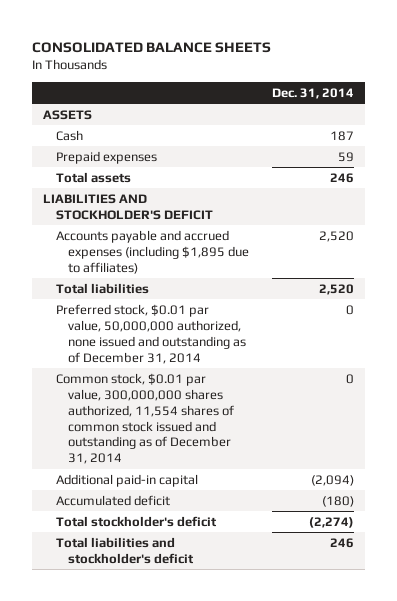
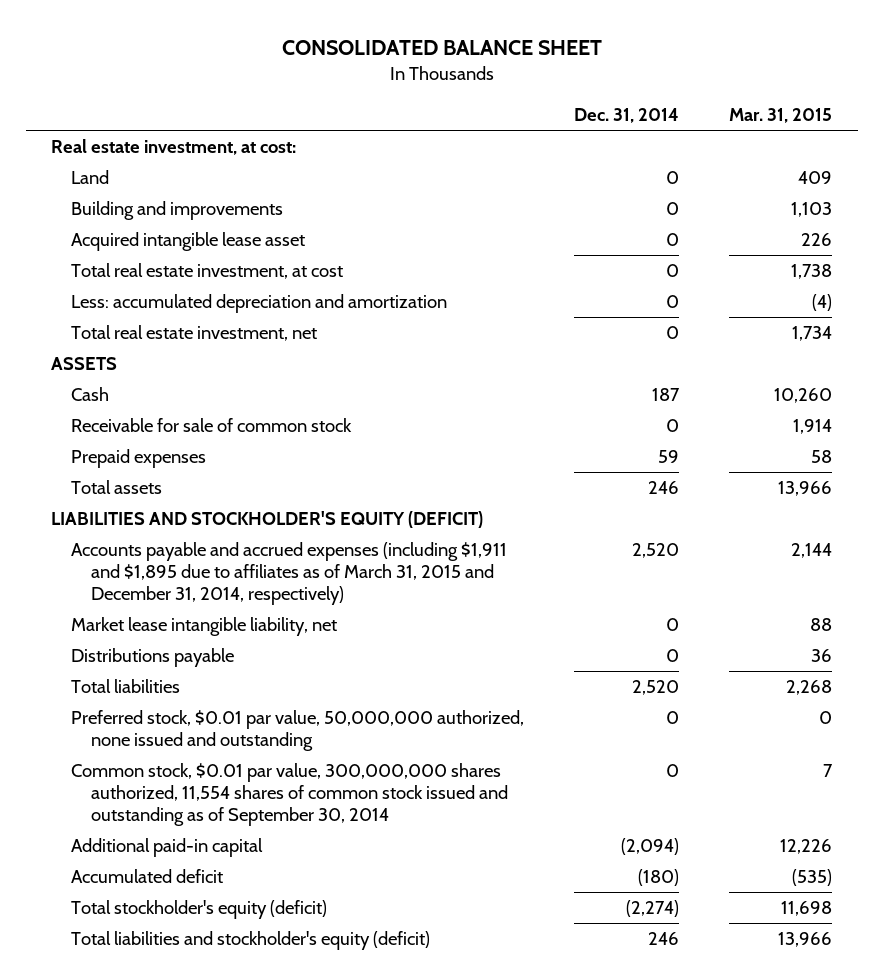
[31,41,271,53] CONSOLIDATED BALANCE SHEETS -> [281,40,602,56] CONSOLIDATED BALANCE SHEET
none -> [729,108,833,124] Mar. 31, 2015
none -> [51,139,297,156] Real estate investment, at cost:
none -> [71,170,110,185] Land
none -> [71,201,284,221] Building and improvements
none -> [71,232,306,252] Acquired intangible lease asset
none -> [71,263,344,280] Total real estate investment, at cost
none -> [71,294,448,314] Less: accumulated depreciation and amortization
none -> [71,325,318,342] Total real estate investment, net
none -> [71,418,353,433] Receivable for sale of common stock
[43,193,213,220] LIABILITIES AND STOCKHOLDER'S DEFICIT -> [51,511,484,529] LIABILITIES AND STOCKHOLDER'S EQUITY (DEFICIT)
[55,229,250,274] Accounts payable and accrued expenses (including $1,895 due to affiliates) -> [71,542,508,605] Accounts payable and accrued expenses (including $1,911 and $1,895 due to affiliates as of March 31, 2015 and December 31, 2014, respectively)
none -> [71,617,338,637] Market lease intangible liability, net
none -> [71,648,235,668] Distributions payable
[55,303,247,364] Preferred stock, $0.01 par value, 50,000,000 authorized, none issued and outstanding as of December 31, 2014 -> [71,710,525,751] Preferred stock, $0.01 par value, 50,000,000 authorized, none issued and outstanding
[55,372,235,465] Common stock, $0.01 par value, 300,000,000 shares authorized, 11,554 shares of common stock issued and outstanding as of December 31, 2014 -> [71,763,509,826] Common stock, $0.01 par value, 300,000,000 shares authorized, 11,554 shares of common stock issued and outstanding as of September 30, 2014
[55,515,217,527] Total stockholder's deficit -> [71,900,328,920] Total stockholder's equity (deficit)
[55,536,195,564] Total liabilities and stockholder's deficit -> [71,931,431,951] Total liabilities and stockholder's equity (deficit)

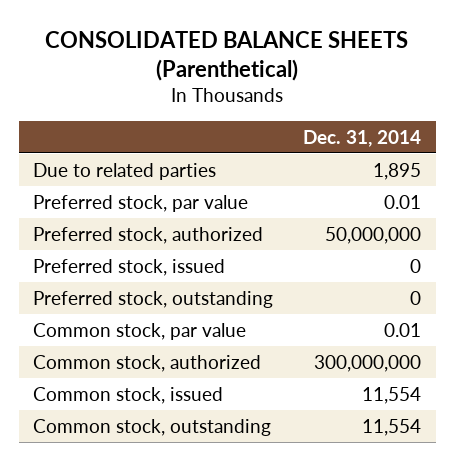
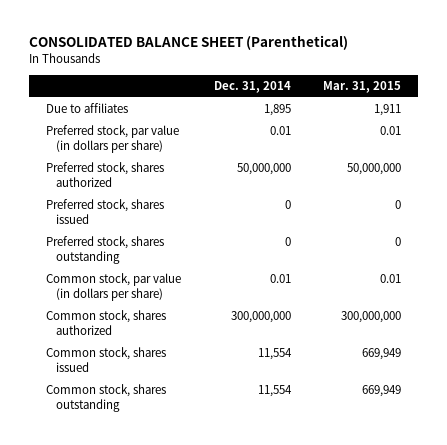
[45,30,409,81] CONSOLIDATED BALANCE SHEETS (Parenthetical) -> [29,35,349,51] CONSOLIDATED BALANCE SHEET (Parenthetical)
none -> [323,80,402,93] Mar. 31, 2015
[33,162,217,180] Due to related parties -> [45,103,128,114] Due to affiliates
[33,194,249,212] Preferred stock, par value -> [45,125,179,154] Preferred stock, par value (in dollars per share)
[33,226,264,244] Preferred stock, authorized -> [45,162,164,188] Preferred stock, shares authorized
[33,258,226,276] Preferred stock, issued -> [45,199,164,225] Preferred stock, shares issued
[33,290,274,308] Preferred stock, outstanding -> [45,236,164,265] Preferred stock, shares outstanding
[33,322,247,340] Common stock, par value -> [45,273,181,302] Common stock, par value (in dollars per share)
[33,354,262,372] Common stock, authorized -> [45,310,166,336] Common stock, shares authorized
[33,386,224,404] Common stock, issued -> [45,347,166,373] Common stock, shares issued
[33,418,272,436] Common stock, outstanding -> [45,384,166,413] Common stock, shares outstanding

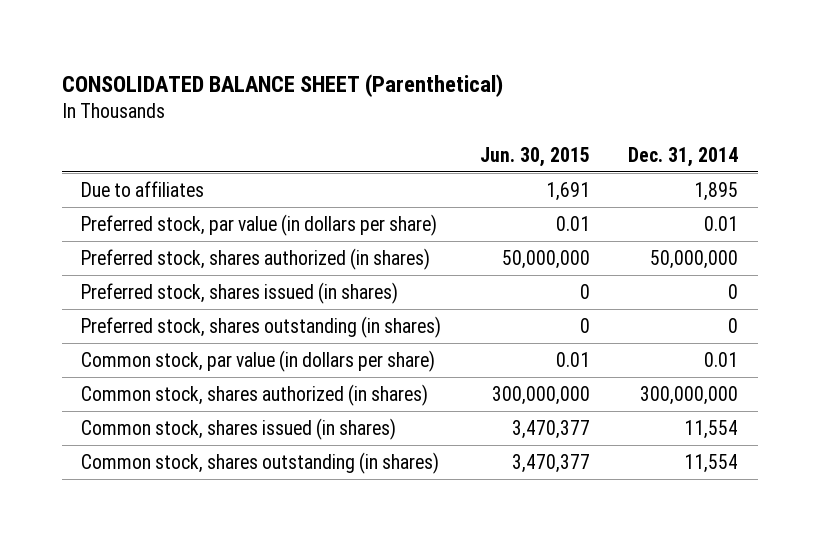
[323,80,402,93] Mar. 31, 2015 -> none
none -> [479,146,590,167] Jun. 30, 2015
[45,162,164,188] Preferred stock, shares authorized -> [81,247,431,270] Preferred stock, shares authorized (in shares)
[45,199,164,225] Preferred stock, shares issued -> [81,281,399,304] Preferred stock, shares issued (in shares)
[45,236,164,265] Preferred stock, shares outstanding -> [81,315,442,338] Preferred stock, shares outstanding (in shares)
[45,310,166,336] Common stock, shares authorized -> [81,383,429,406] Common stock, shares authorized (in shares)
[45,347,166,373] Common stock, shares issued -> [81,417,397,440] Common stock, shares issued (in shares)
[45,384,166,413] Common stock, shares outstanding -> [81,451,440,474] Common stock, shares outstanding (in shares)

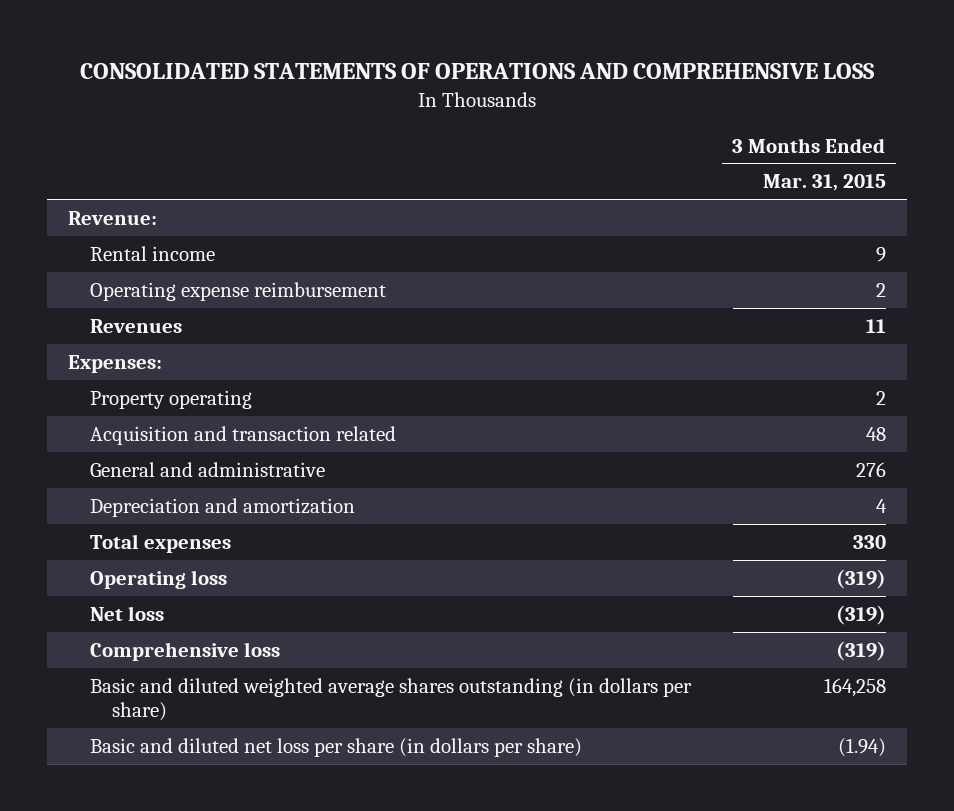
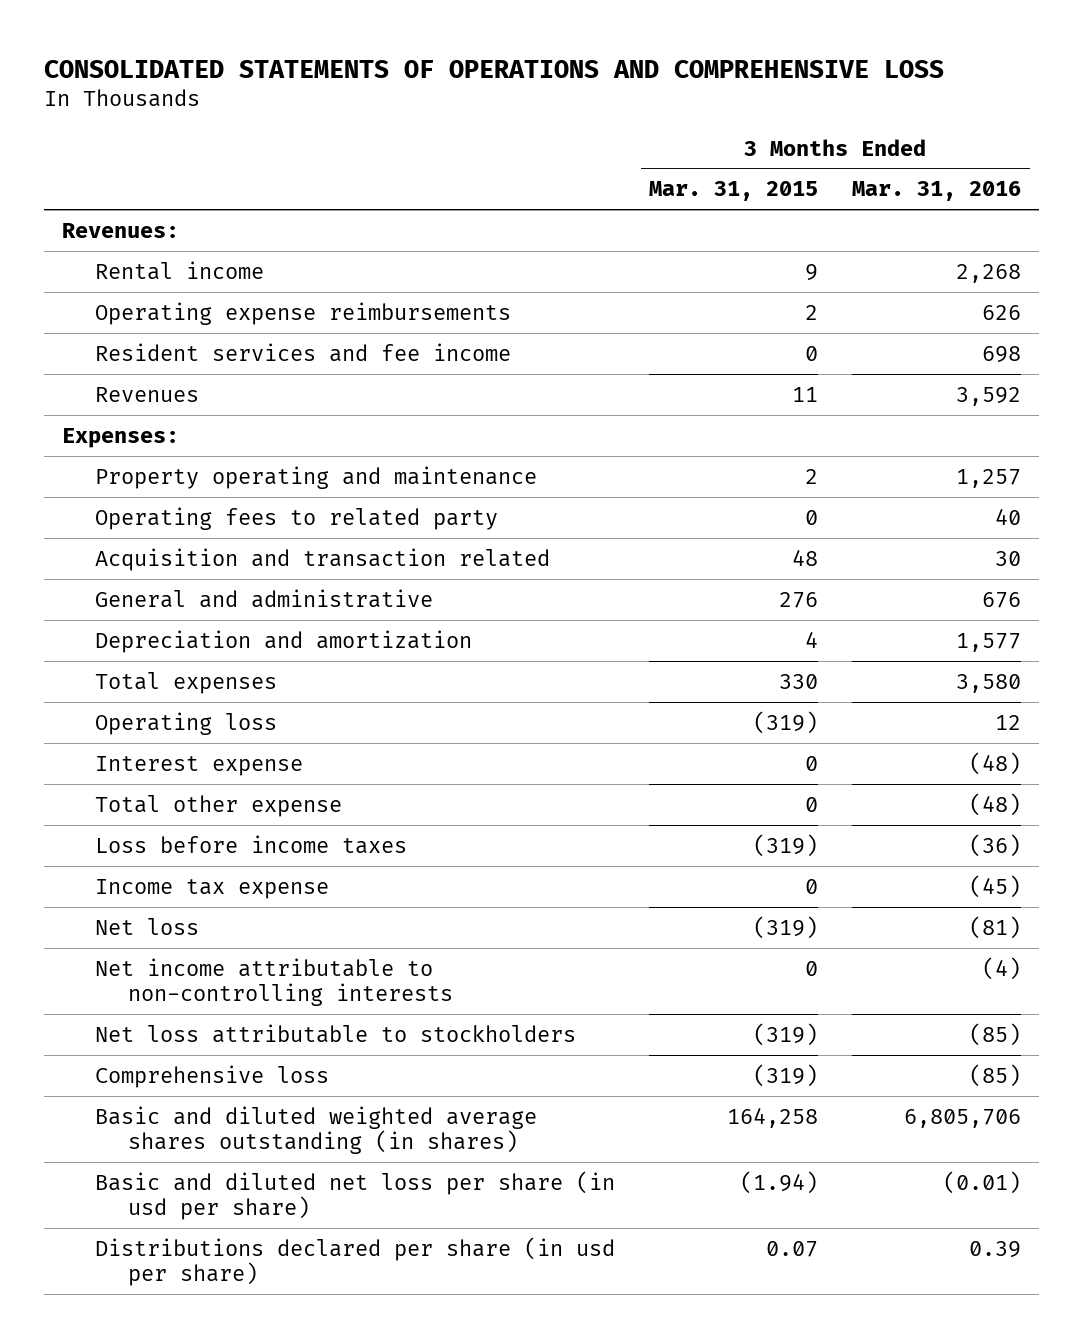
none -> [852,181,1022,202] Mar. 31, 2016
[68,210,158,225] Revenue: -> [61,222,179,238] Revenues:
[89,281,386,301] Operating expense reimbursement -> [94,301,511,325] Operating expense reimbursements
none -> [94,342,511,362] Resident services and fee income
[89,389,252,409] Property operating -> [94,465,537,489] Property operating and maintenance
none -> [94,506,498,530] Operating fees to related party
none -> [94,755,303,776] Interest expense
none -> [94,794,342,817] Total other expense
none -> [94,834,407,854] Loss before income taxes
none -> [94,878,329,899] Income tax expense
none -> [94,957,454,1006] Net income attributable to non-controlling interests
none -> [94,1023,576,1043] Net loss attributable to stockholders
[89,677,692,721] Basic and diluted weighted average shares outstanding (in dollars per share) -> [94,1105,537,1154] Basic and diluted weighted average shares outstanding (in shares)
[89,737,582,757] Basic and diluted net loss per share (in dollars per share) -> [94,1170,615,1220] Basic and diluted net loss per share (in usd per share)
none -> [94,1236,615,1286] Distributions declared per share (in usd per share)

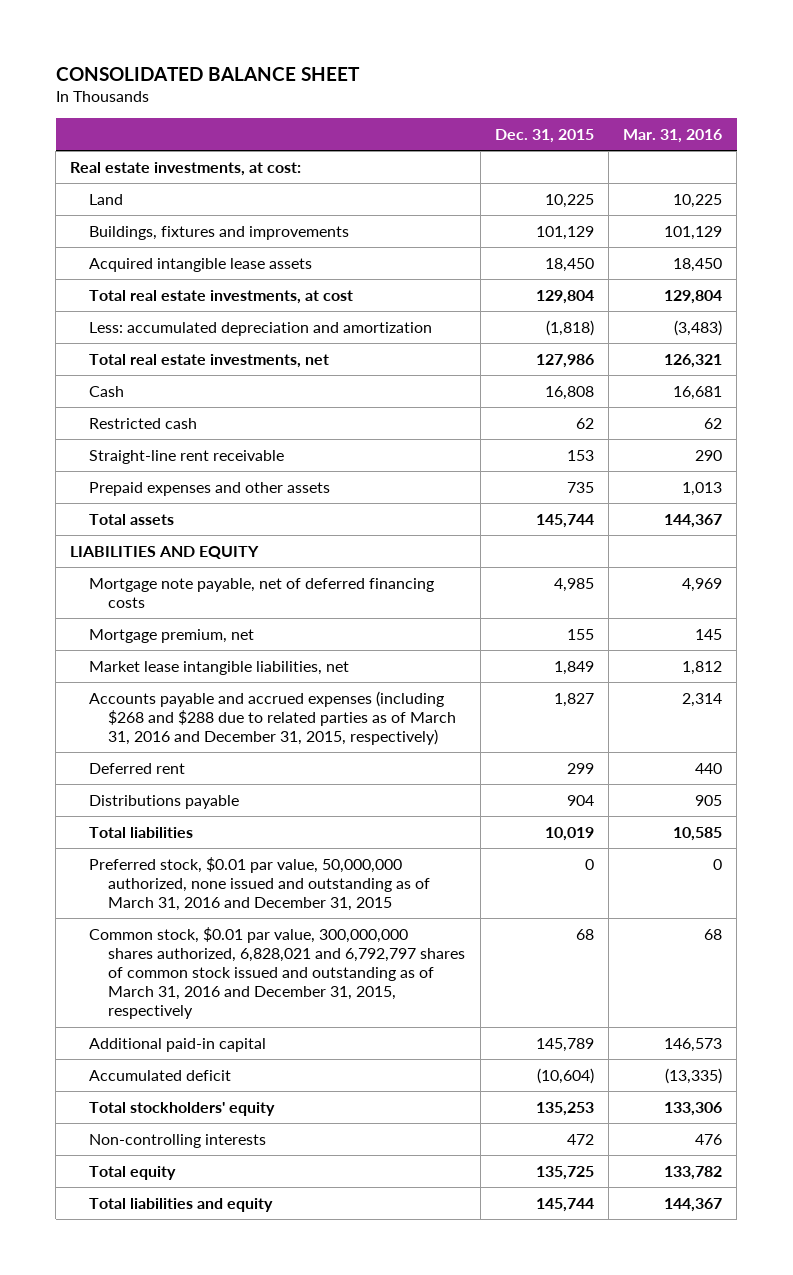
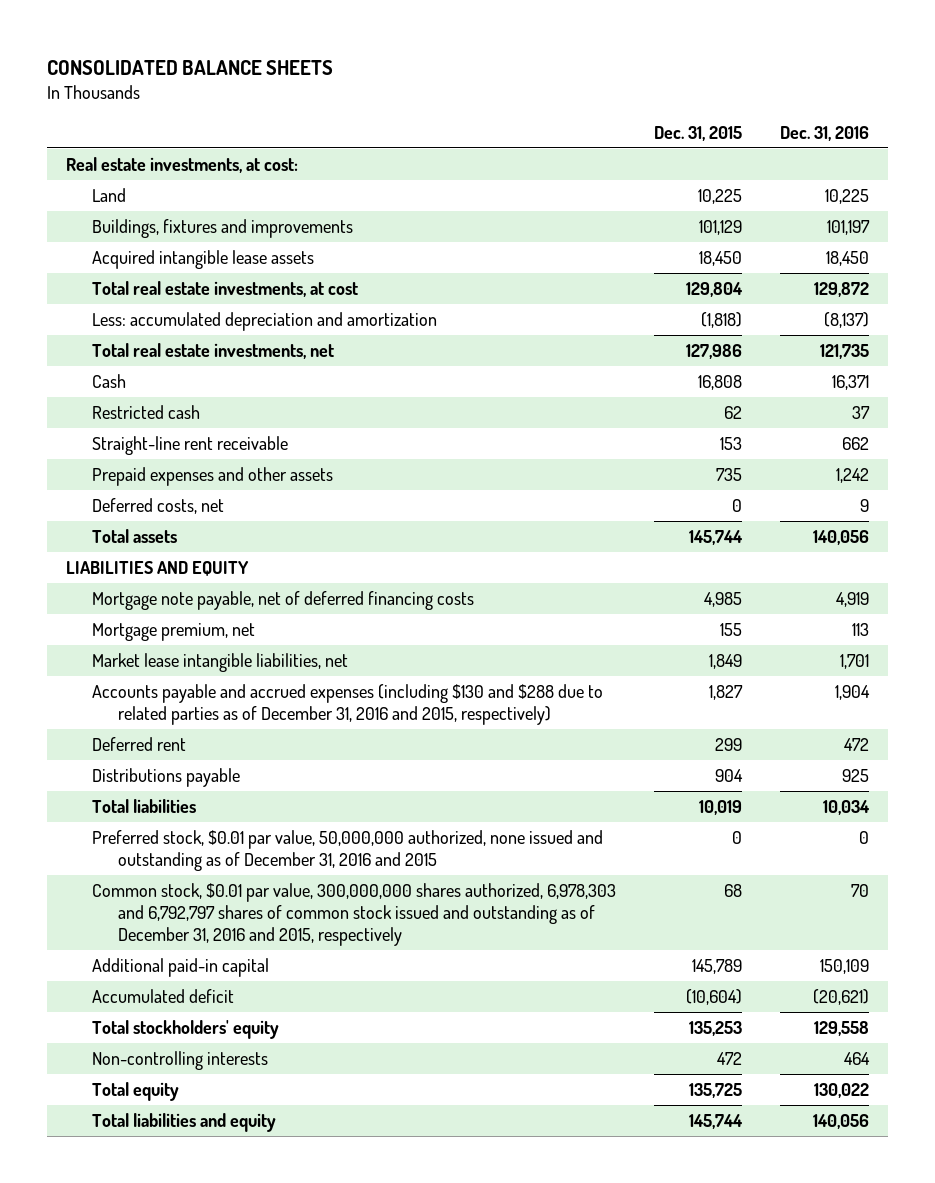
[55,66,360,81] CONSOLIDATED BALANCE SHEET -> [47,59,334,75] CONSOLIDATED BALANCE SHEETS
[623,128,723,143] Mar. 31, 2016 -> none
none -> [780,125,870,141] Dec. 31, 2016
none -> [92,498,225,515] Deferred costs, net
[89,690,457,746] Accounts payable and accrued expenses (including $268 and $288 due to related parties as of March 31, 2016 and December 31, 2015, respectively) -> [92,684,604,725] Accounts payable and accrued expenses (including $130 and $288 due to related parties as of December 31, 2016 and 2015, respectively)
[89,856,431,912] Preferred stock, $0.01 par value, 50,000,000 authorized, none issued and outstanding as of March 31, 2016 and December 31, 2015 -> [92,830,604,871] Preferred stock, $0.01 par value, 50,000,000 authorized, none issued and outstanding as of December 31, 2016 and 2015
[89,926,466,1020] Common stock, $0.01 par value, 300,000,000 shares authorized, 6,828,021 and 6,792,797 shares of common stock issued and outstanding as of March 31, 2016 and December 31, 2015, respectively -> [92,883,617,946] Common stock, $0.01 par value, 300,000,000 shares authorized, 6,978,303 and 6,792,797 shares of common stock issued and outstanding as of December 31, 2016 and 2015, respectively

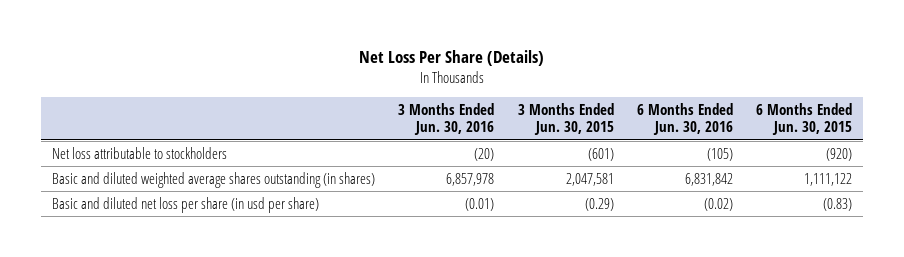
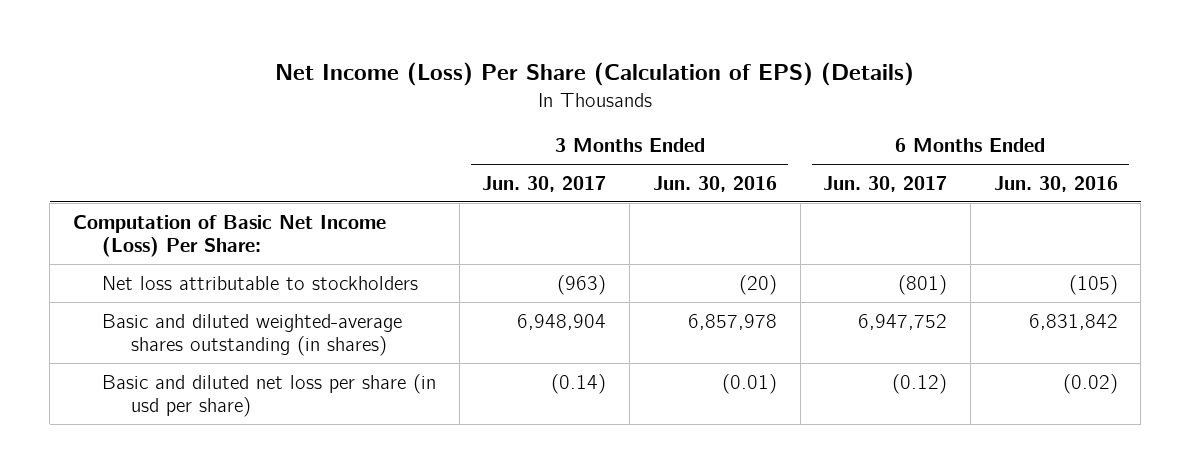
[359,50,545,67] Net Loss Per Share (Details) -> [275,62,915,87] Net Income (Loss) Per Share (Calculation of EPS) (Details)
[517,102,614,136] 3 Months Ended Jun. 30, 2015 -> none
[755,102,852,136] 6 Months Ended Jun. 30, 2015 -> none
none -> [482,175,607,192] Jun. 30, 2017
none -> [823,175,948,192] Jun. 30, 2017
none -> [73,214,387,258] Computation of Basic Net Income (Loss) Per Share:
[52,171,376,188] Basic and diluted weighted average shares outstanding (in shares) -> [101,313,402,357] Basic and diluted weighted-average shares outstanding (in shares)

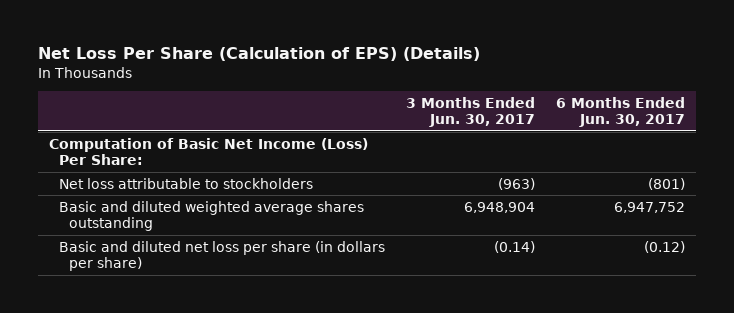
[275,62,915,87] Net Income (Loss) Per Share (Calculation of EPS) (Details) -> [38,47,481,62] Net Loss Per Share (Calculation of EPS) (Details)
[652,175,777,192] Jun. 30, 2016 -> none
[993,175,1118,192] Jun. 30, 2016 -> none
[101,313,402,357] Basic and diluted weighted-average shares outstanding (in shares) -> [58,200,364,231] Basic and diluted weighted average shares outstanding
[101,373,436,418] Basic and diluted net loss per share (in usd per share) -> [58,240,385,271] Basic and diluted net loss per share (in dollars per share)

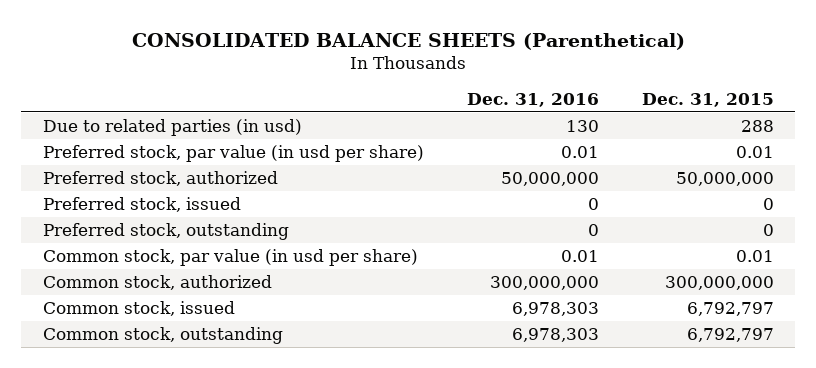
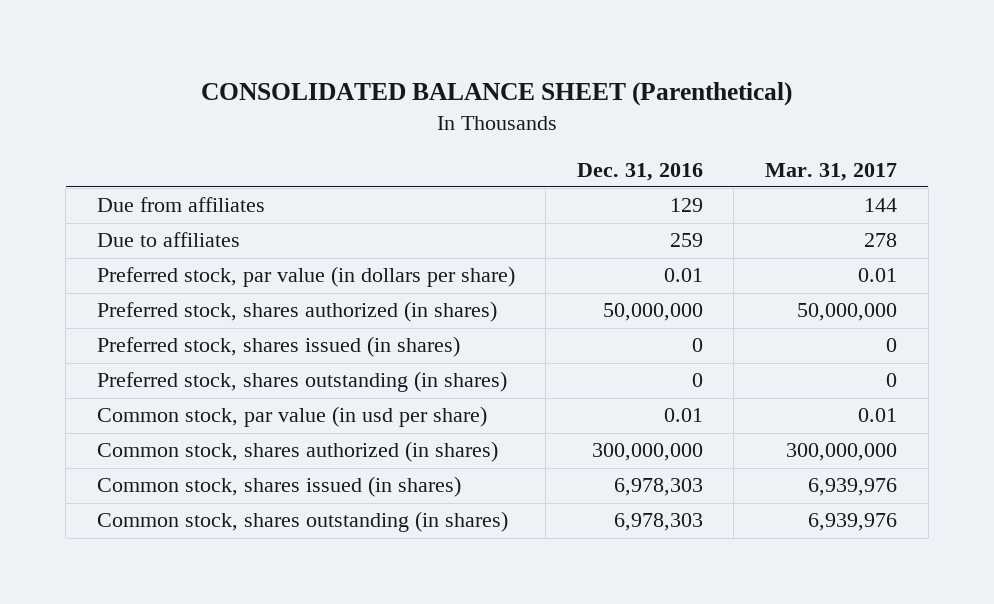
[132,32,686,50] CONSOLIDATED BALANCE SHEETS (Parenthetical) -> [200,82,792,107] CONSOLIDATED BALANCE SHEET (Parenthetical)
[641,92,774,107] Dec. 31, 2015 -> none
none -> [764,162,897,181] Mar. 31, 2017
[42,119,302,137] Due to related parties (in usd) -> none
none -> [96,197,265,213] Due from affiliates
none -> [96,232,240,248] Due to affiliates
[42,145,424,163] Preferred stock, par value (in usd per share) -> [96,266,515,288] Preferred stock, par value (in dollars per share)
[42,171,278,187] Preferred stock, authorized -> [96,301,497,323] Preferred stock, shares authorized (in shares)
[42,197,241,213] Preferred stock, issued -> [96,336,460,358] Preferred stock, shares issued (in shares)
[42,223,289,241] Preferred stock, outstanding -> [96,371,507,393] Preferred stock, shares outstanding (in shares)
[42,275,272,291] Common stock, authorized -> [96,441,498,463] Common stock, shares authorized (in shares)
[42,301,235,317] Common stock, issued -> [96,476,461,498] Common stock, shares issued (in shares)
[42,327,283,345] Common stock, outstanding -> [96,511,508,533] Common stock, shares outstanding (in shares)

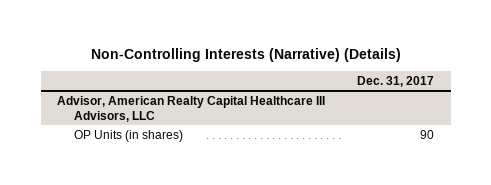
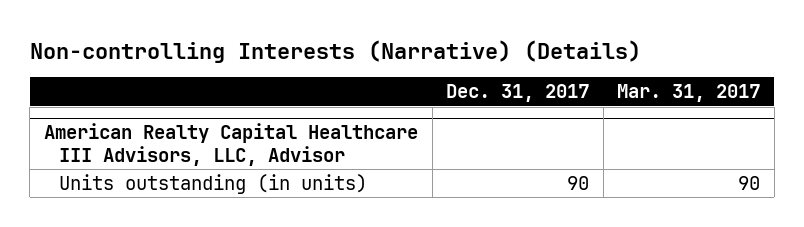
[90,48,401,63] Non-Controlling Interests (Narrative) (Details) -> [29,39,641,63] Non-controlling Interests (Narrative) (Details)
none -> [617,84,761,103] Mar. 31, 2017
[56,95,325,122] Advisor, American Realty Capital Healthcare III Advisors, LLC -> [43,123,418,166] American Realty Capital Healthcare III Advisors, LLC, Advisor
[74,129,184,142] OP Units (in shares) -> [59,174,368,195] Units outstanding (in units)

